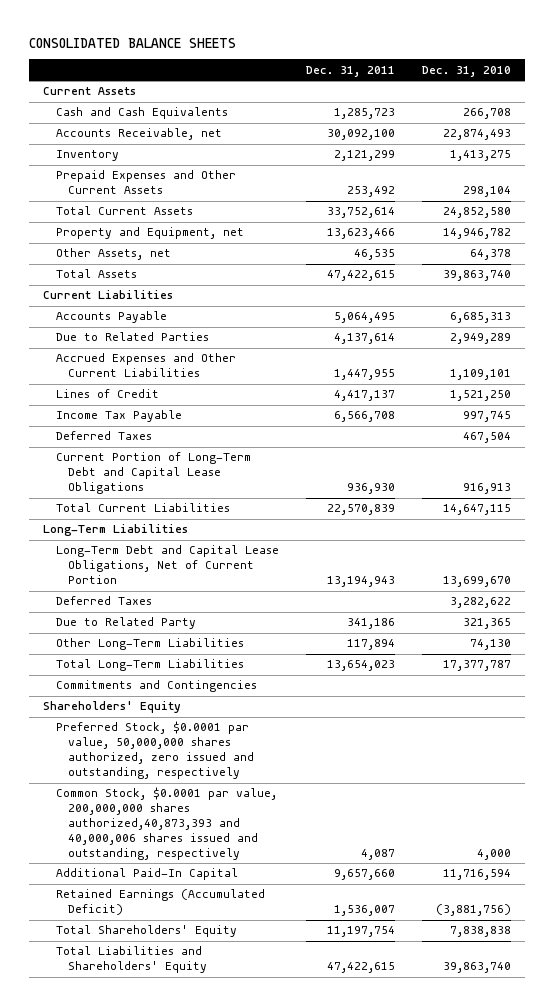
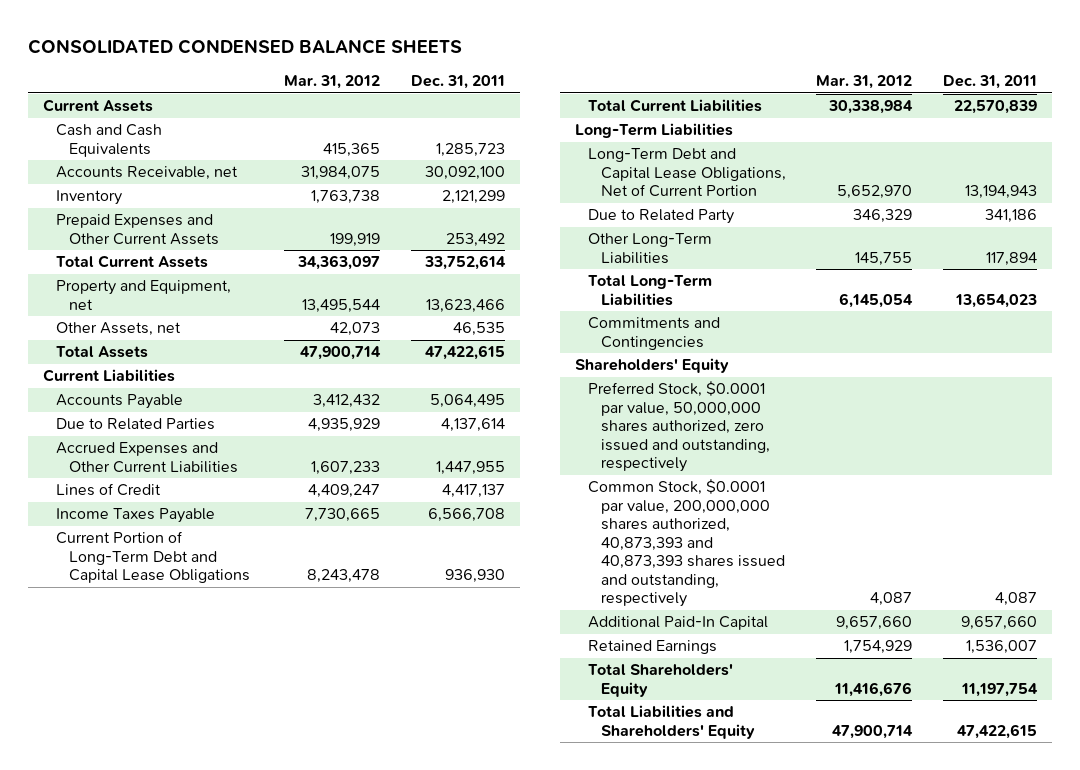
[29,37,237,48] CONSOLIDATED BALANCE SHEETS -> [27,38,462,54] CONSOLIDATED CONDENSED BALANCE SHEETS
[422,65,512,77] Dec. 31, 2010 -> none
none -> [284,75,381,90] Mar. 31, 2012
[55,431,152,441] Deferred Taxes -> none
[55,410,182,423] Income Tax Payable -> [56,508,216,524] Income Taxes Payable
[55,596,152,606] Deferred Taxes -> none
[55,787,277,861] Common Stock, $0.0001 par value, 200,000,000 shares authorized,40,873,393 and 40,000,006 shares issued and outstanding, respectively -> [588,479,786,608] Common Stock, $0.0001 par value, 200,000,000 shares authorized, 40,873,393 and 40,873,393 shares issued and outstanding, respectively
[55,889,265,916] Retained Earnings (Accumulated Deficit) -> [588,640,718,655] Retained Earnings

